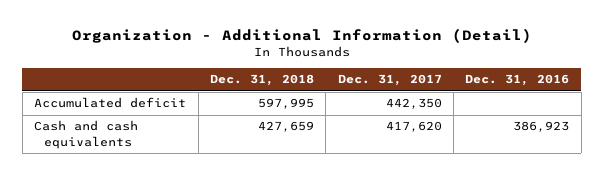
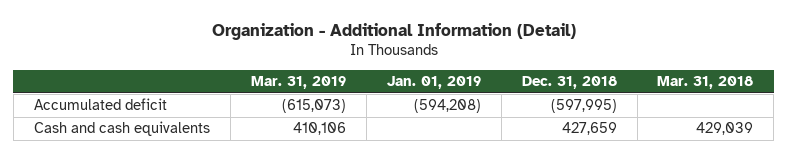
[337,74,442,87] Dec. 31, 2017 -> none
[465,74,570,87] Dec. 31, 2016 -> none
none -> [250,76,346,90] Mar. 31, 2019
none -> [386,76,481,90] Jan. 01, 2019
none -> [657,76,754,90] Mar. 31, 2018
[257,98,314,110] 597,995 -> [550,99,617,114] (597,995)

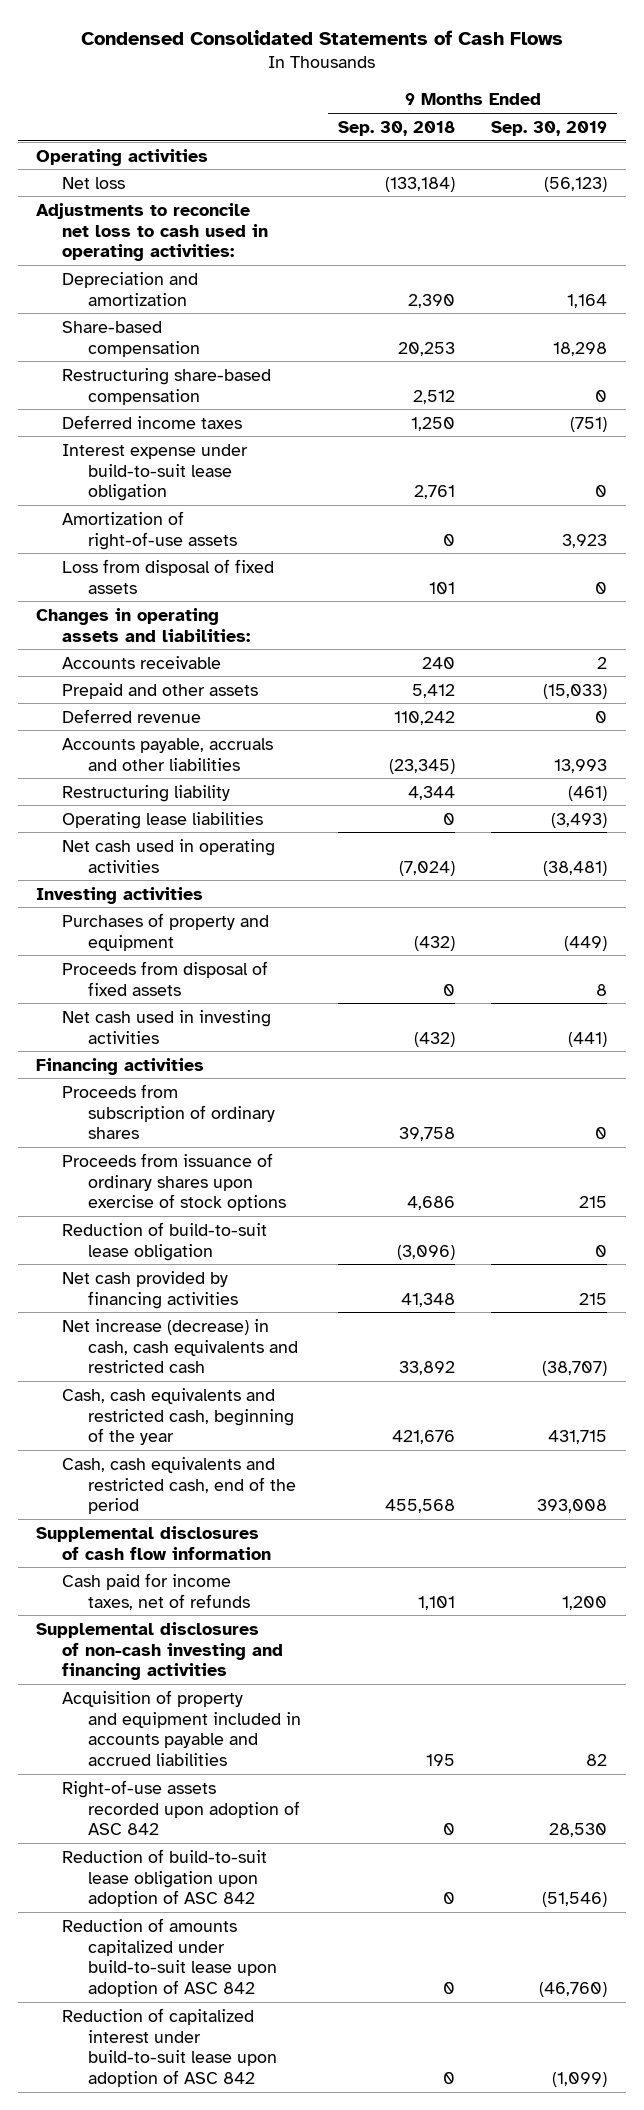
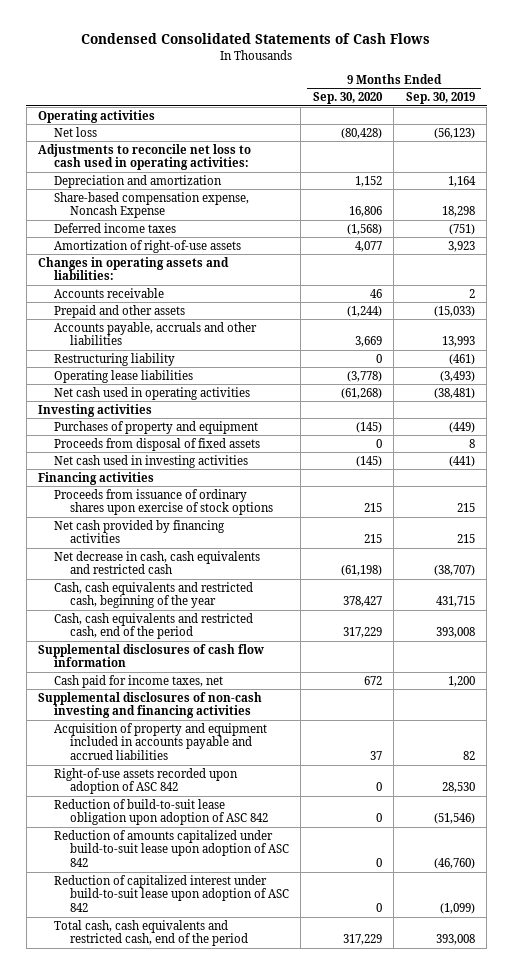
[337,120,455,136] Sep. 30, 2018 -> none
none -> [312,92,383,105] Sep. 30, 2020
[61,367,271,405] Restructuring share-based compensation -> none
[61,320,200,357] Share-based compensation -> [54,191,250,219] Share-based compensation expense, Noncash Expense
[61,443,248,502] Interest expense under build-to-suit lease obligation -> none
[61,558,274,594] Loss from disposal of fixed assets -> none
[61,708,201,723] Deferred revenue -> none
[61,1083,275,1140] Proceeds from subscription of ordinary shares -> none
[61,1221,267,1261] Reduction of build-to-suit lease obligation -> none
[61,1318,298,1374] Net increase (decrease) in cash, cash equivalents and restricted cash -> [54,550,261,575] Net decrease in cash, cash equivalents and restricted cash
[61,1572,250,1610] Cash paid for income taxes, net of refunds -> [54,674,224,688] Cash paid for income taxes, net
none -> [54,919,248,947] Total cash, cash equivalents and restricted cash, end of the period

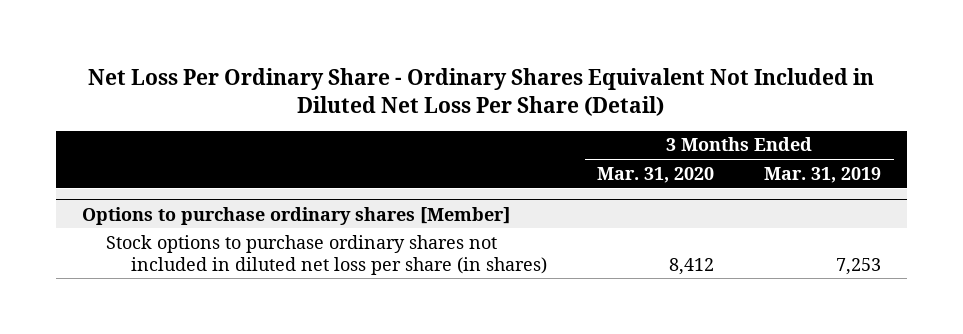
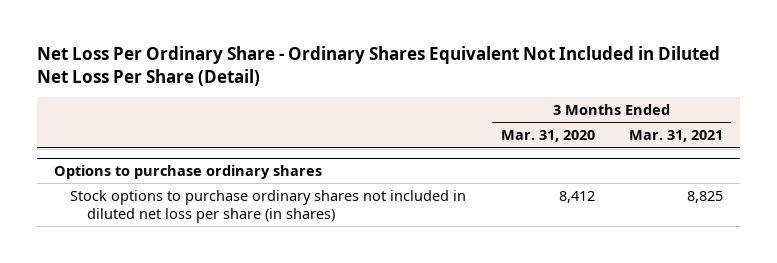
[764,166,882,183] Mar. 31, 2019 -> none
none -> [628,130,723,143] Mar. 31, 2021
[81,206,510,225] Options to purchase ordinary shares [Member] -> [54,164,323,179] Options to purchase ordinary shares

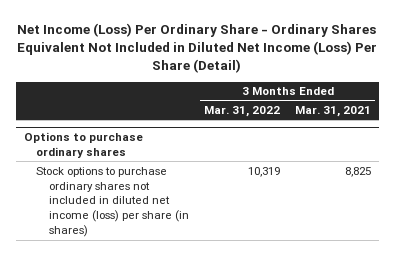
[36,45,720,86] Net Loss Per Ordinary Share - Ordinary Shares Equivalent Not Included in Diluted Net Loss Per Share (Detail) -> [17,23,378,73] Net Income (Loss) Per Ordinary Share - Ordinary Shares Equivalent Not Included in Diluted Net Income (Loss) Per Share (Detail)
[500,130,595,143] Mar. 31, 2020 -> none
none -> [203,105,280,117] Mar. 31, 2022
[70,189,467,223] Stock options to purchase ordinary shares not included in diluted net loss per share (in shares) -> [36,166,189,238] Stock options to purchase ordinary shares not included in diluted net income (loss) per share (in shares)

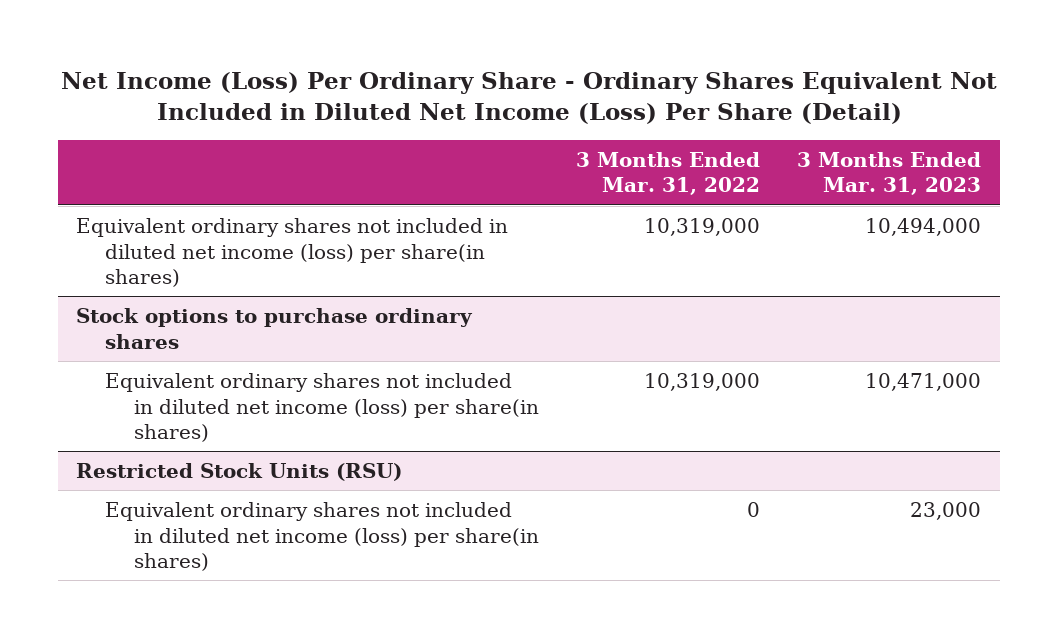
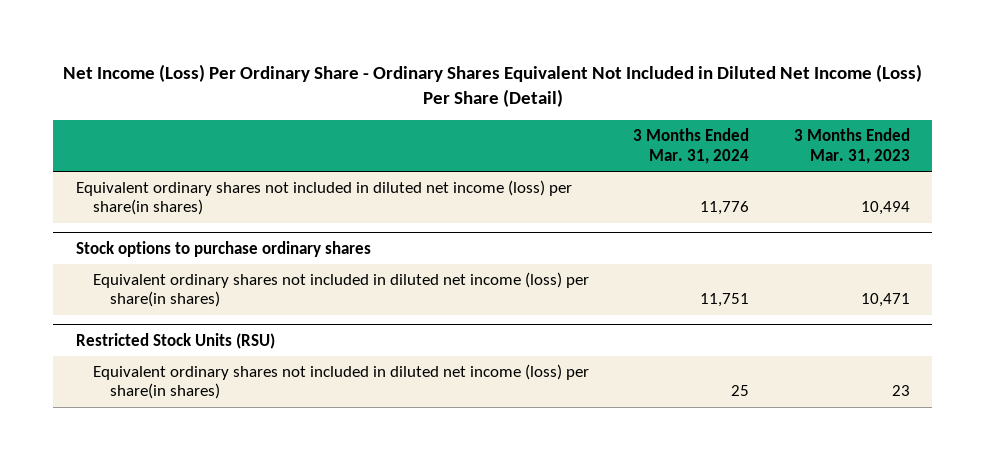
[576,151,761,196] 3 Months Ended Mar. 31, 2022 -> none
none -> [633,128,750,164] 3 Months Ended Mar. 31, 2024
[865,217,982,236] 10,494,000 -> [861,201,911,216] 10,494
[865,372,982,391] 10,471,000 -> [861,293,911,308] 10,471
[910,501,982,520] 23,000 -> [892,385,911,397] 23

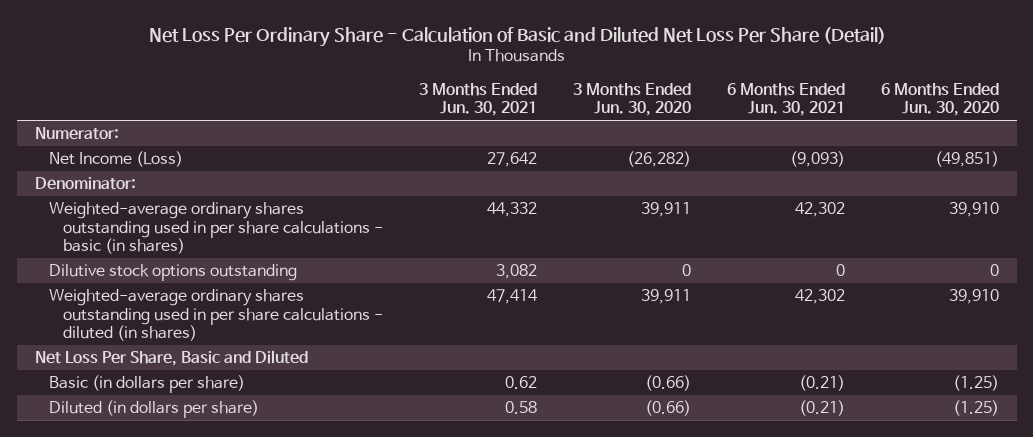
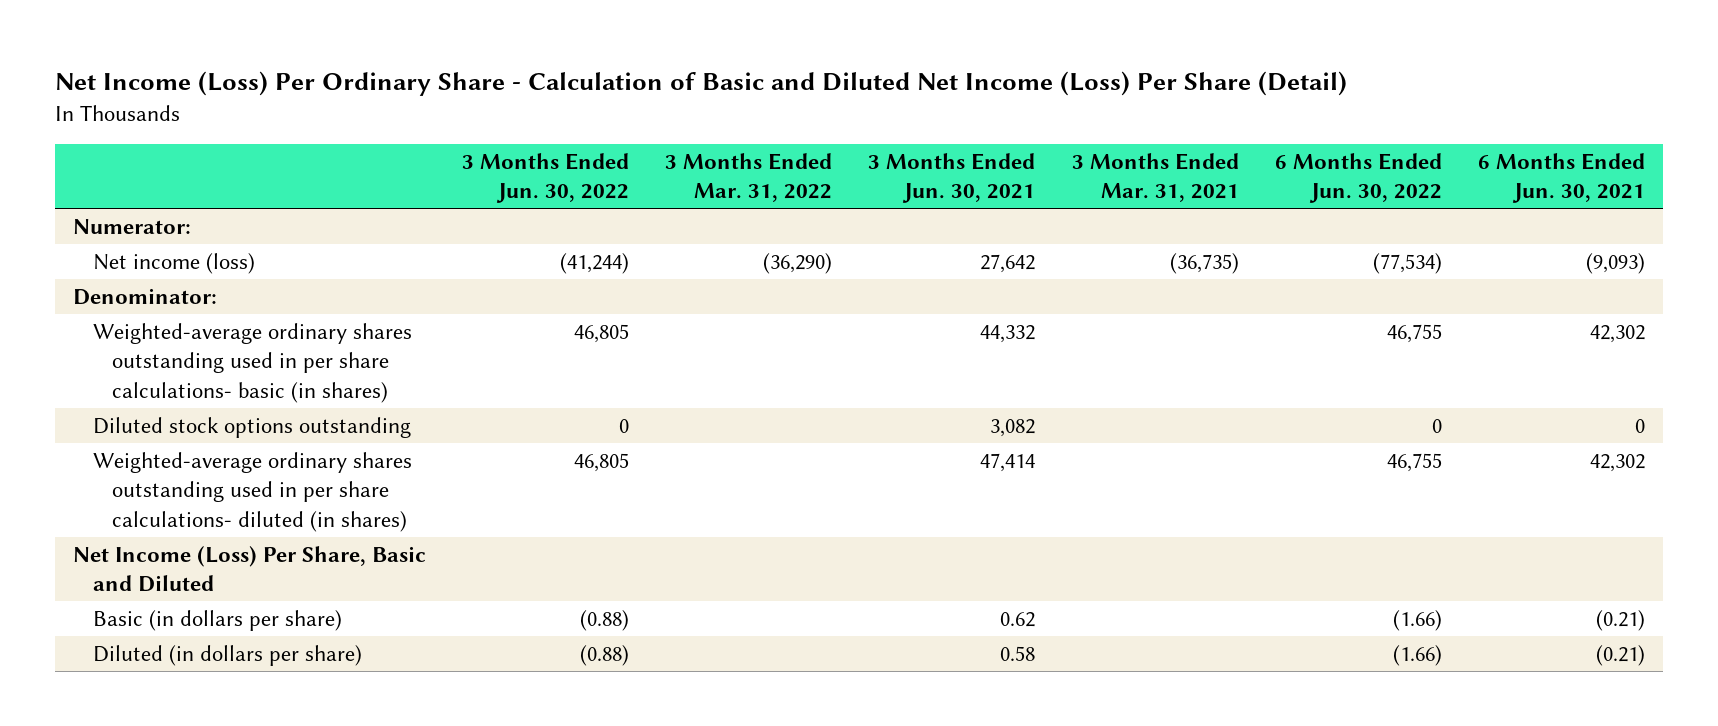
[148,26,886,47] Net Loss Per Ordinary Share - Calculation of Basic and Diluted Net Loss Per Share (Detail) -> [55,71,1348,97] Net Income (Loss) Per Ordinary Share - Calculation of Basic and Diluted Net Income (Loss) Per Share (Detail)
[572,82,691,117] 3 Months Ended Jun. 30, 2020 -> none
[880,82,999,117] 6 Months Ended Jun. 30, 2020 -> none
none -> [462,152,630,204] 3 Months Ended Jun. 30, 2022
none -> [665,152,833,203] 3 Months Ended Mar. 31, 2022
none -> [1071,152,1239,203] 3 Months Ended Mar. 31, 2021
none -> [1274,152,1442,204] 6 Months Ended Jun. 30, 2022
[48,150,183,167] Net Income (Loss) -> [92,252,255,274] Net income (loss)
[48,201,383,255] Weighted-average ordinary shares outstanding used in per share calculations - basic (in shares) -> [92,322,412,403] Weighted-average ordinary shares outstanding used in per share calculations- basic (in shares)
[48,263,297,281] Dilutive stock options outstanding -> [92,416,411,438] Diluted stock options outstanding
[48,288,383,342] Weighted-average ordinary shares outstanding used in per share calculations - diluted (in shares) -> [92,451,412,532] Weighted-average ordinary shares outstanding used in per share calculations- diluted (in shares)
[34,349,308,366] Net Loss Per Share, Basic and Diluted -> [73,545,427,593] Net Income (Loss) Per Share, Basic and Diluted

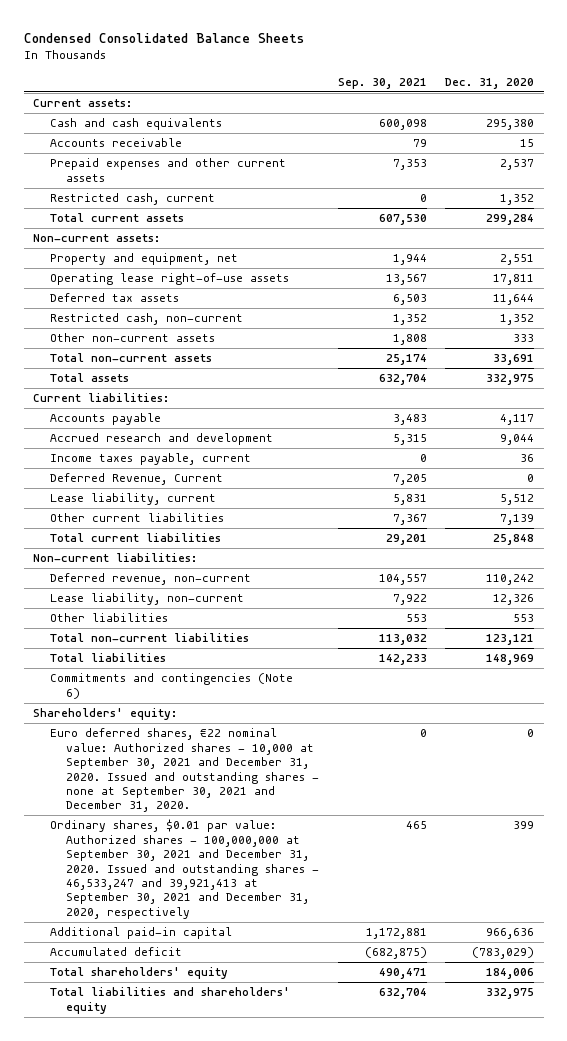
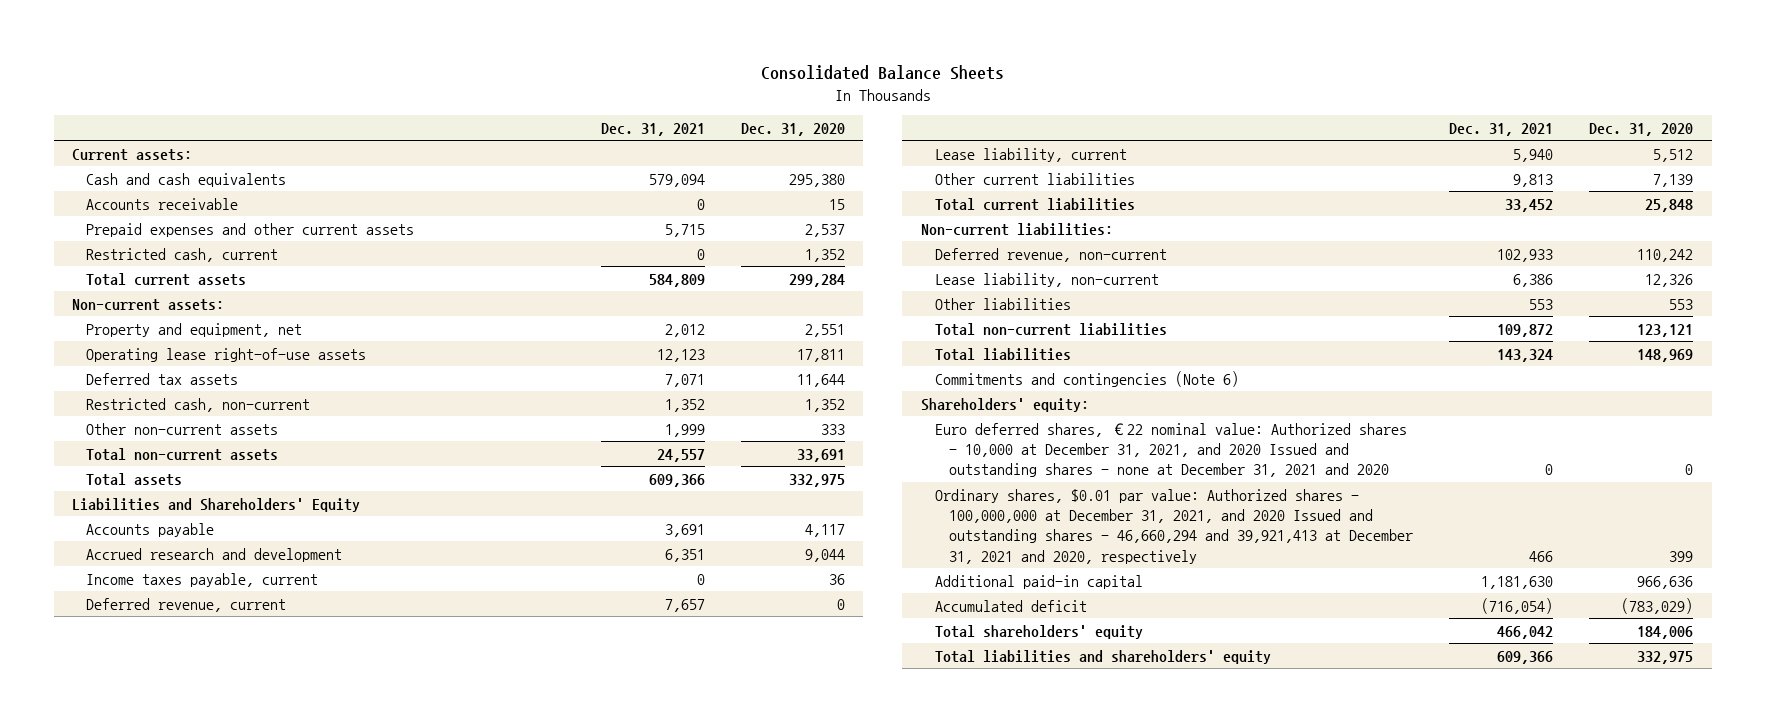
[23,32,304,43] Condensed Consolidated Balance Sheets -> [760,65,1004,81] Consolidated Balance Sheets
[337,77,427,89] Sep. 30, 2021 -> none
none -> [600,122,705,136] Dec. 31, 2021
[32,393,169,403] Current liabilities: -> [71,497,360,512] Liabilities and Shareholders' Equity
[49,473,223,486] Deferred Revenue, Current -> [86,597,287,612] Deferred revenue, current
[49,728,320,813] Euro deferred shares, €22 nominal value: Authorized shares - 10,000 at September 30, 2021 and December 31, 2020. Issued and outstanding shares - none at September 30, 2021 and December 31, 2020. -> [934,422,1407,478] Euro deferred shares, €22 nominal value: Authorized shares - 10,000 at December 31, 2021, and 2020 Issued and outstanding shares - none at December 31, 2021 and 2020
[49,819,320,919] Ordinary shares, $0.01 par value: Authorized shares - 100,000,000 at September 30, 2021 and December 31, 2020. Issued and outstanding shares - 46,533,247 and 39,921,413 at September 30, 2021 and December 31, 2020, respectively -> [934,488,1414,564] Ordinary shares, $0.01 par value: Authorized shares - 100,000,000 at December 31, 2021, and 2020 Issued and outstanding shares - 46,660,294 and 39,921,413 at December 31, 2021 and 2020, respectively

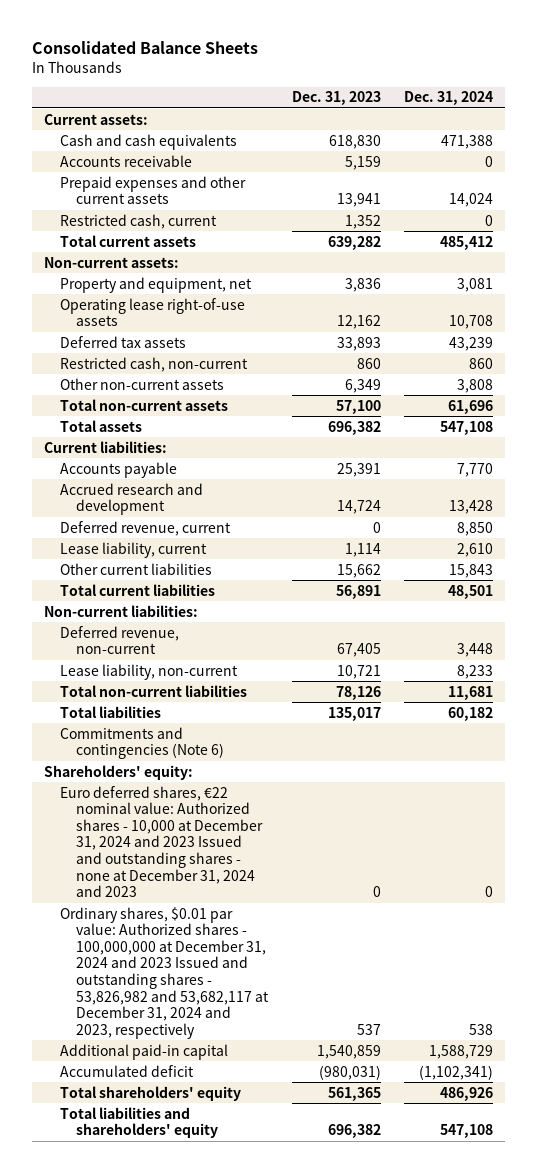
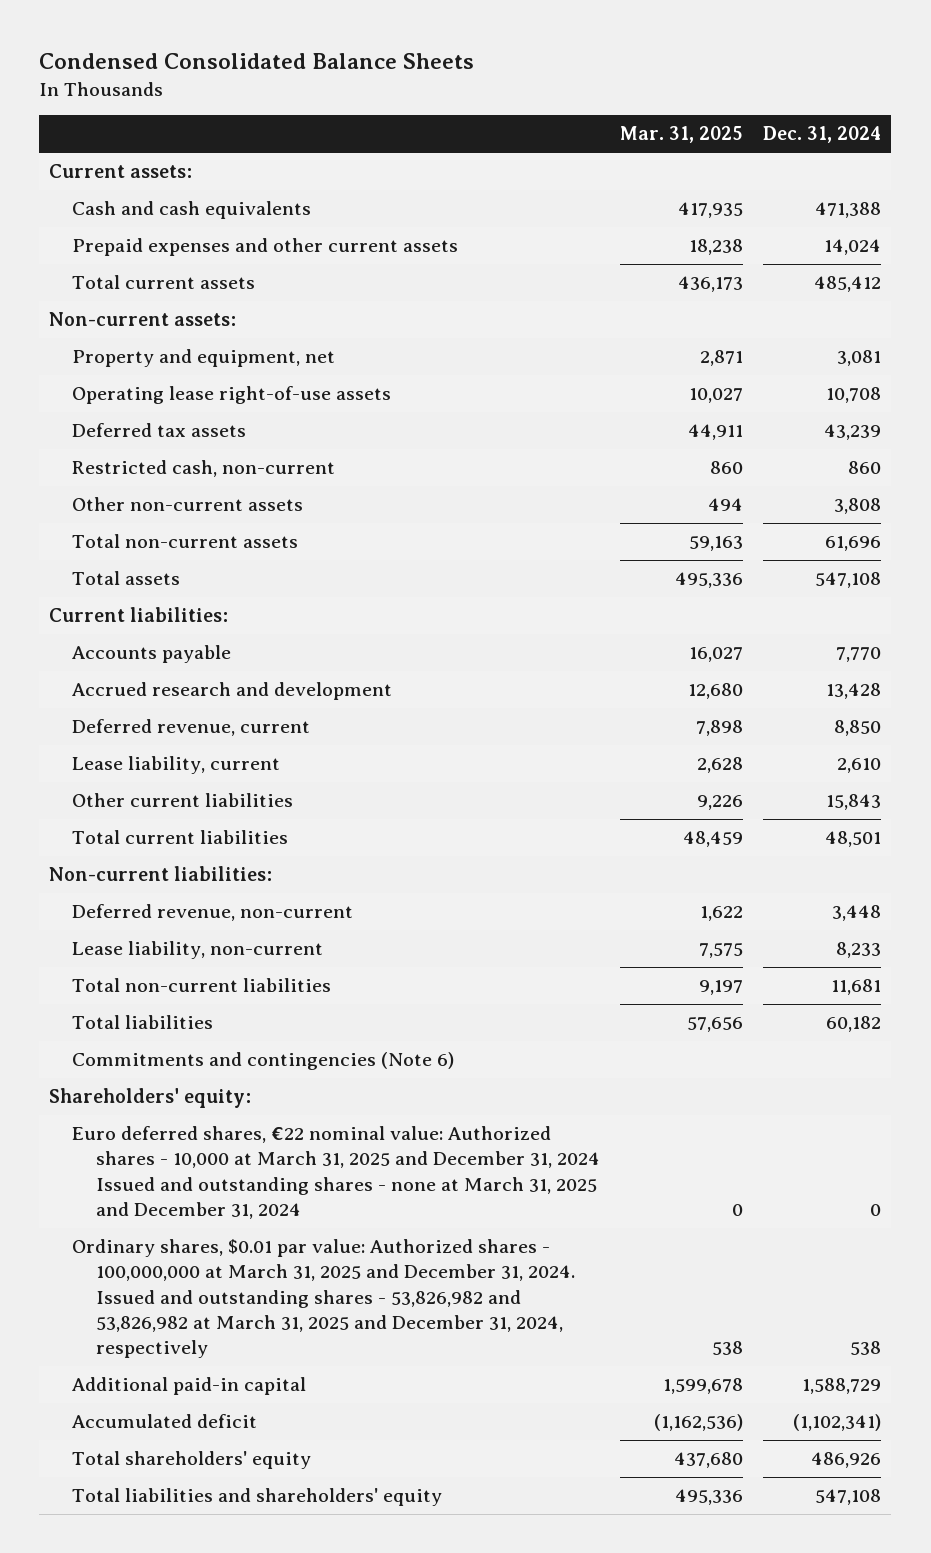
[32,40,259,54] Consolidated Balance Sheets -> [39,53,475,70] Condensed Consolidated Balance Sheets
[291,91,381,106] Dec. 31, 2023 -> none
none -> [619,126,743,144] Mar. 31, 2025
[59,154,192,167] Accounts receivable -> none
[59,213,217,229] Restricted cash, current -> none
[59,785,263,898] Euro deferred shares, €22 nominal value: Authorized shares - 10,000 at December 31, 2024 and 2023 Issued and outstanding shares - none at December 31, 2024 and 2023 -> [72,1126,600,1219] Euro deferred shares, €22 nominal value: Authorized shares - 10,000 at March 31, 2025 and December 31, 2024 Issued and outstanding shares - none at March 31, 2025 and December 31, 2024
[59,906,269,1039] Ordinary shares, $0.01 par value: Authorized shares - 100,000,000 at December 31, 2024 and 2023 Issued and outstanding shares - 53,826,982 and 53,682,117 at December 31, 2024 and 2023, respectively -> [72,1239,575,1359] Ordinary shares, $0.01 par value: Authorized shares - 100,000,000 at March 31, 2025 and December 31, 2024. Issued and outstanding shares - 53,826,982 and 53,826,982 at March 31, 2025 and December 31, 2024, respectively

